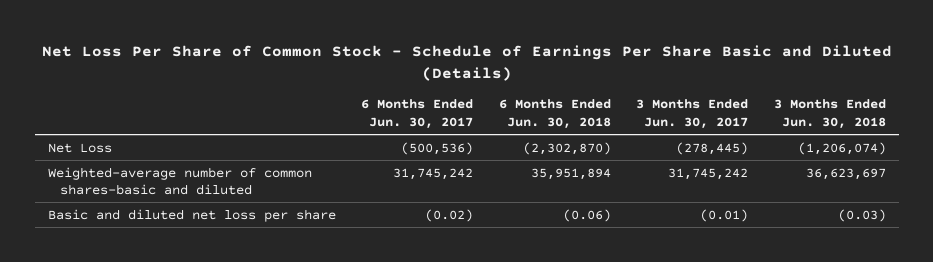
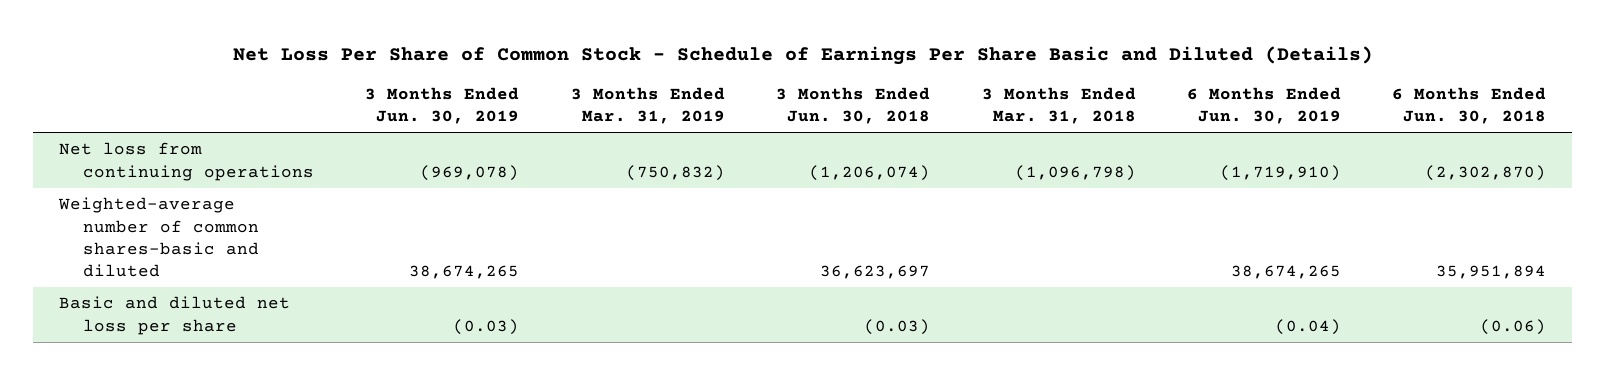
[361,99,474,129] 6 Months Ended Jun. 30, 2017 -> none
[636,99,749,129] 3 Months Ended Jun. 30, 2017 -> none
none -> [365,86,520,124] 3 Months Ended Jun. 30, 2019
none -> [570,86,725,124] 3 Months Ended Mar. 31, 2019
none -> [981,86,1136,124] 3 Months Ended Mar. 31, 2018
none -> [1187,86,1342,124] 6 Months Ended Jun. 30, 2019
[47,142,112,153] Net Loss -> [58,142,314,181] Net loss from continuing operations

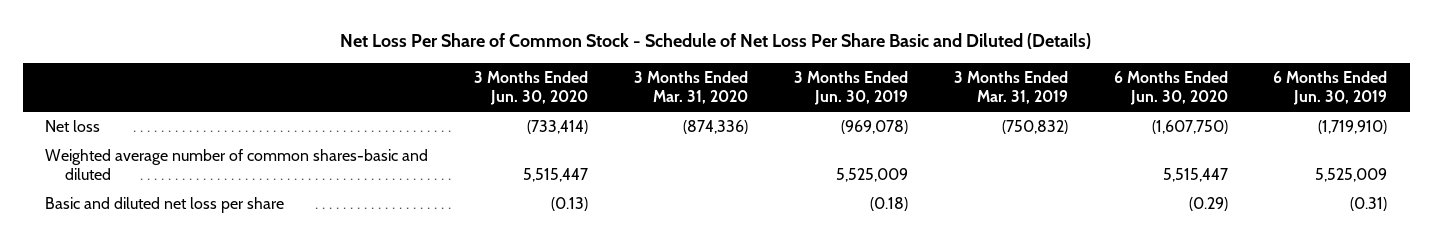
[232,46,1373,66] Net Loss Per Share of Common Stock - Schedule of Earnings Per Share Basic and Diluted (Details) -> [340,33,1092,50] Net Loss Per Share of Common Stock - Schedule of Net Loss Per Share Basic and Diluted (Details)
[776,86,931,124] 3 Months Ended Jun. 30, 2018 -> none
[981,86,1136,124] 3 Months Ended Mar. 31, 2018 -> none
[1392,86,1547,124] 6 Months Ended Jun. 30, 2018 -> none
none -> [474,70,589,106] 3 Months Ended Jun. 30, 2020
none -> [634,70,749,105] 3 Months Ended Mar. 31, 2020
none -> [1113,70,1228,106] 6 Months Ended Jun. 30, 2020
[58,142,314,181] Net loss from continuing operations -> [45,119,101,132] Net loss
[57,197,259,277] Weighted-average number of common shares-basic and diluted -> [45,148,429,181] Weighted average number of common shares-basic and diluted
[409,264,520,279] 38,674,265 -> [835,168,908,183] 5,525,009
[1231,264,1342,279] 38,674,265 -> [1315,168,1388,183] 5,525,009
[453,318,520,335] (0.03) -> [869,196,908,211] (0.18)
[1275,318,1342,335] (0.04) -> [1350,196,1388,211] (0.31)

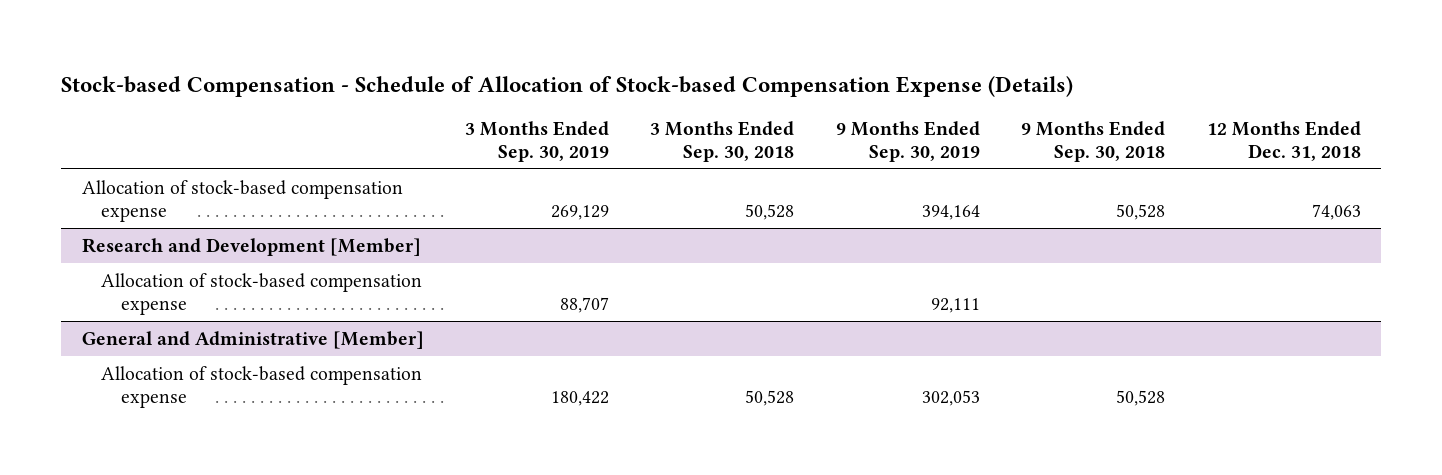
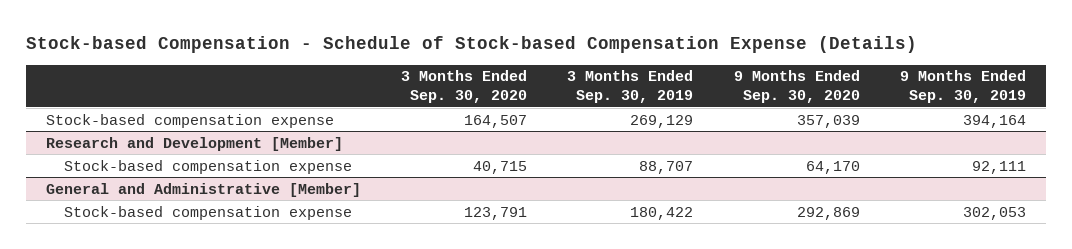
[61,75,1074,97] Stock-based Compensation - Schedule of Allocation of Stock-based Compensation Expense (Details) -> [25,36,917,54] Stock-based Compensation - Schedule of Stock-based Compensation Expense (Details)
[650,120,795,162] 3 Months Ended Sep. 30, 2018 -> none
[1021,120,1166,162] 9 Months Ended Sep. 30, 2018 -> none
[1206,120,1361,161] 12 Months Ended Dec. 31, 2018 -> none
none -> [401,70,528,103] 3 Months Ended Sep. 30, 2020
none -> [733,70,860,103] 9 Months Ended Sep. 30, 2020
[81,179,403,222] Allocation of stock-based compensation expense -> [45,113,334,128] Stock-based compensation expense
[101,272,423,315] Allocation of stock-based compensation expense -> [63,159,352,174] Stock-based compensation expense
[101,365,423,408] Allocation of stock-based compensation expense -> [63,205,352,220] Stock-based compensation expense

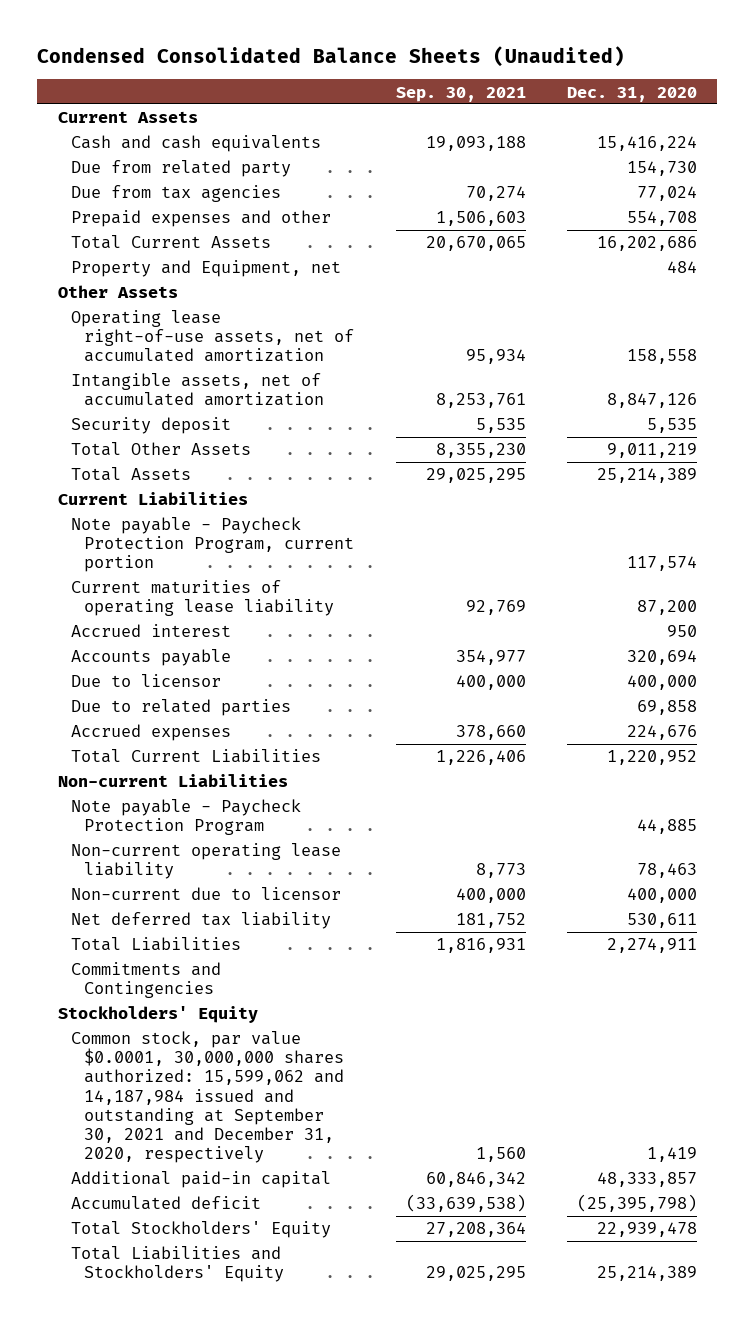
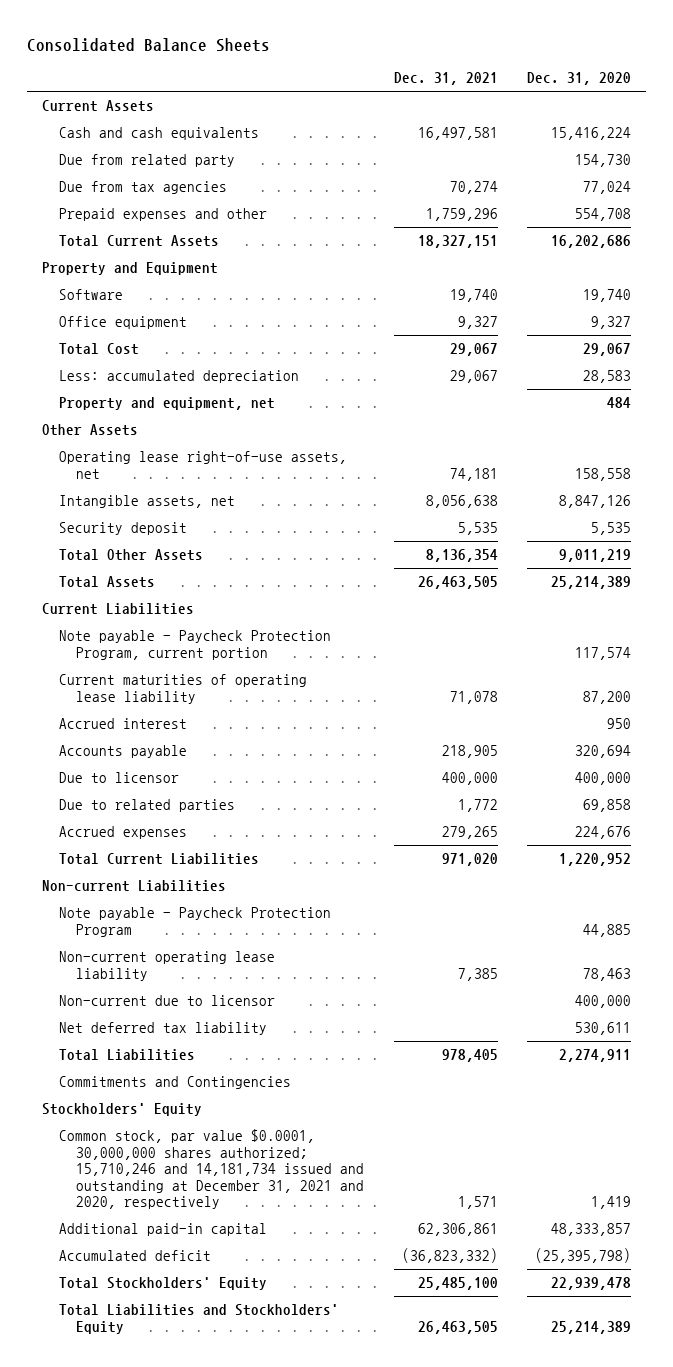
[36,45,625,67] Condensed Consolidated Balance Sheets (Unaudited) -> [27,37,271,52] Consolidated Balance Sheets
[395,86,526,102] Sep. 30, 2021 -> none
none -> [393,72,498,86] Dec. 31, 2021
none -> [42,262,219,276] Property and Equipment
none -> [59,289,124,301] Software
none -> [59,316,188,330] Office equipment
none -> [59,343,140,356] Total Cost
none -> [59,370,300,384] Less: accumulated depreciation
[70,260,341,278] Property and Equipment, net -> [59,397,276,411] Property and equipment, net
[70,310,355,363] Operating lease right-of-use assets, net of accumulated amortization -> [59,451,348,479] Operating lease right-of-use assets, net
[70,373,325,407] Intangible assets, net of accumulated amortization -> [59,495,236,509] Intangible assets, net
[70,1031,345,1164] Common stock, par value $0.0001, 30,000,000 shares authorized: 15,599,062 and 14,187,984 issued and outstanding at September 30, 2021 and December 31, 2020, respectively -> [59,1129,365,1210] Common stock, par value $0.0001, 30,000,000 shares authorized; 15,710,246 and 14,181,734 issued and outstanding at December 31, 2021 and 2020, respectively

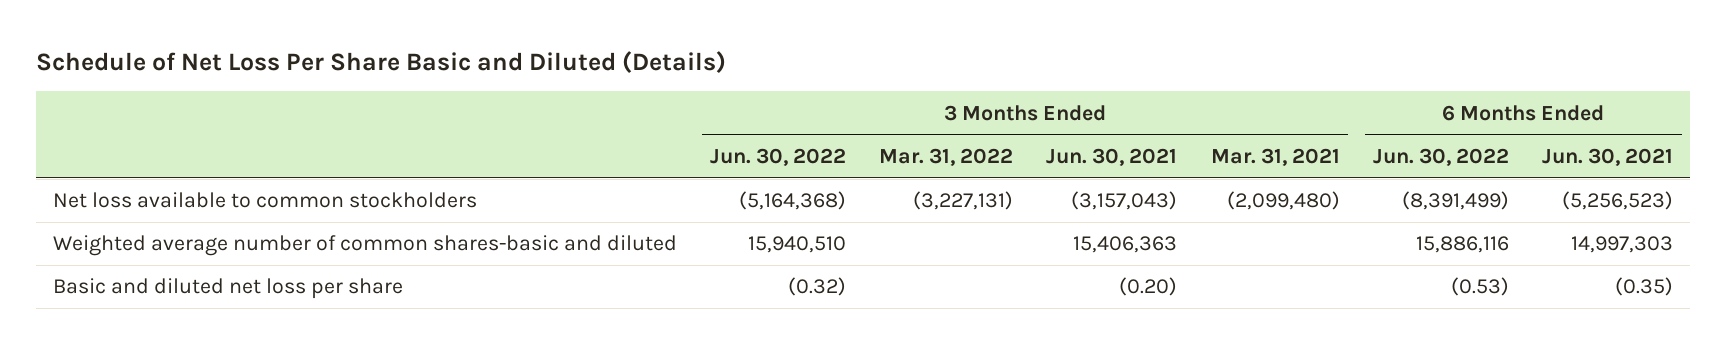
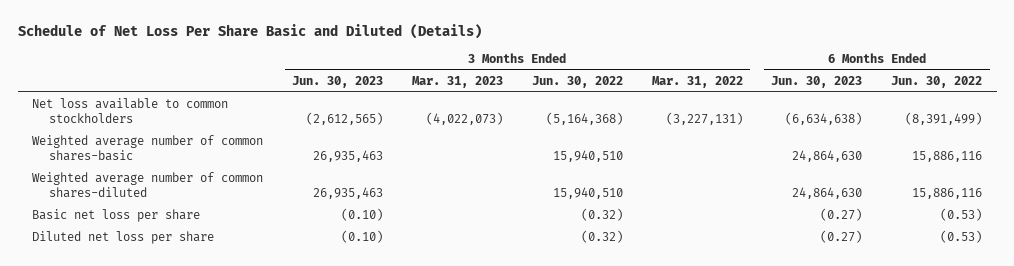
[1046,147,1178,166] Jun. 30, 2021 -> none
[1210,147,1340,166] Mar. 31, 2021 -> none
[1542,147,1674,166] Jun. 30, 2021 -> none
none -> [291,75,383,88] Jun. 30, 2023
none -> [411,75,503,88] Mar. 31, 2023
none -> [771,75,863,88] Jun. 30, 2023
[52,235,677,257] Weighted average number of common shares-basic and diluted -> [32,135,264,161] Weighted average number of common shares-basic
none -> [32,172,264,198] Weighted average number of common shares-diluted
[52,278,403,300] Basic and diluted net loss per share -> [32,209,201,223] Basic net loss per share
none -> [32,231,215,245] Diluted net loss per share

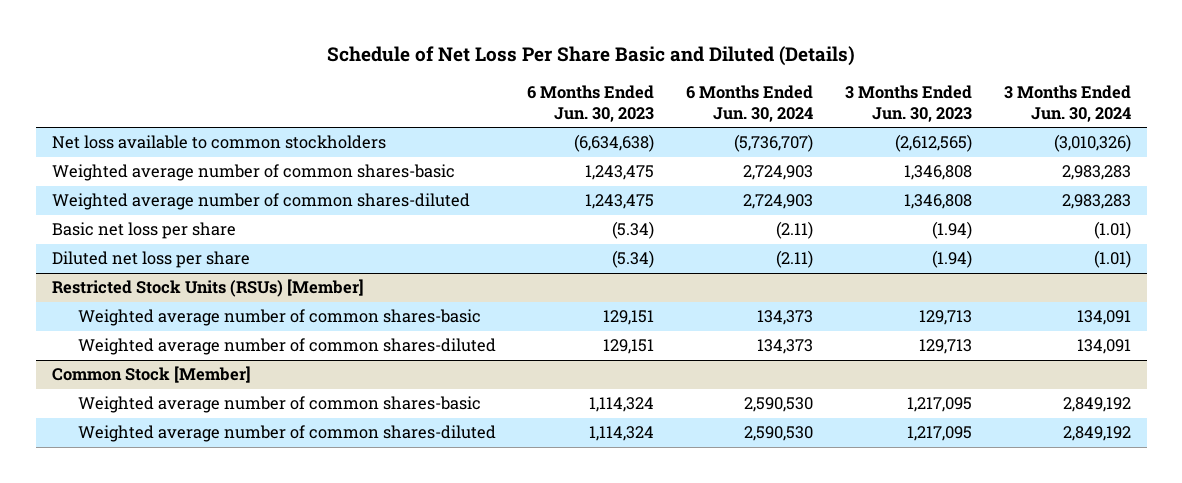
[411,75,503,88] Mar. 31, 2023 -> none
[531,75,623,88] Jun. 30, 2022 -> none
[651,75,743,88] Mar. 31, 2022 -> none
[891,75,983,88] Jun. 30, 2022 -> none
none -> [686,84,814,122] 6 Months Ended Jun. 30, 2024
none -> [1003,84,1131,122] 3 Months Ended Jun. 30, 2024
[312,149,383,162] 26,935,463 -> [903,165,972,181] 1,346,808
[792,149,863,162] 24,864,630 -> [585,165,655,181] 1,243,475
[312,186,383,199] 26,935,463 -> [903,194,972,210] 1,346,808
[792,186,863,199] 24,864,630 -> [585,194,655,210] 1,243,475
[340,208,383,222] (0.10) -> [931,221,972,240] (1.94)
[820,208,863,222] (0.27) -> [612,221,655,240] (5.34)
[340,230,383,244] (0.10) -> [931,250,972,269] (1.94)
[820,230,863,244] (0.27) -> [612,250,655,269] (5.34)
none -> [51,279,364,298] Restricted Stock Units (RSUs) [Member]
none -> [77,309,481,327] Weighted average number of common shares-basic
none -> [77,338,496,356] Weighted average number of common shares-diluted
none -> [51,366,251,384] Common Stock [Member]
none -> [77,396,481,414] Weighted average number of common shares-basic
none -> [77,425,496,443] Weighted average number of common shares-diluted

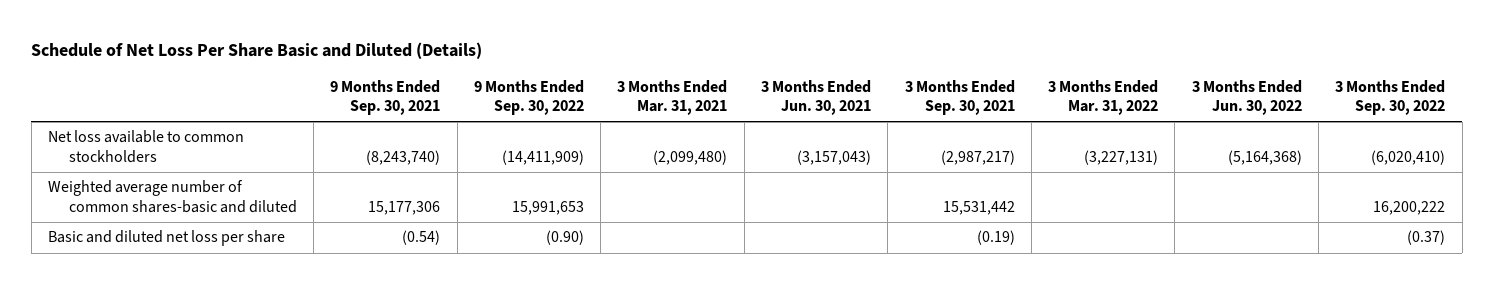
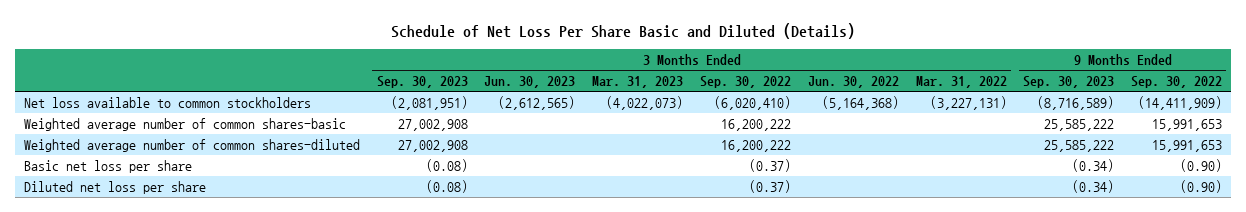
[330,80,441,116] 9 Months Ended Sep. 30, 2021 -> none
[617,80,728,116] 3 Months Ended Mar. 31, 2021 -> none
[760,80,871,116] 3 Months Ended Jun. 30, 2021 -> none
[904,80,1015,116] 3 Months Ended Sep. 30, 2021 -> none
none -> [376,76,468,89] Sep. 30, 2023
none -> [484,76,576,89] Jun. 30, 2023
none -> [592,76,684,89] Mar. 31, 2023
none -> [1023,76,1115,89] Sep. 30, 2023
[47,180,297,213] Weighted average number of common shares-basic and diluted -> [23,117,346,131] Weighted average number of common shares-basic
none -> [23,138,360,152] Weighted average number of common shares-diluted
[47,230,285,247] Basic and diluted net loss per share -> [23,159,192,173] Basic net loss per share
none -> [23,180,206,194] Diluted net loss per share

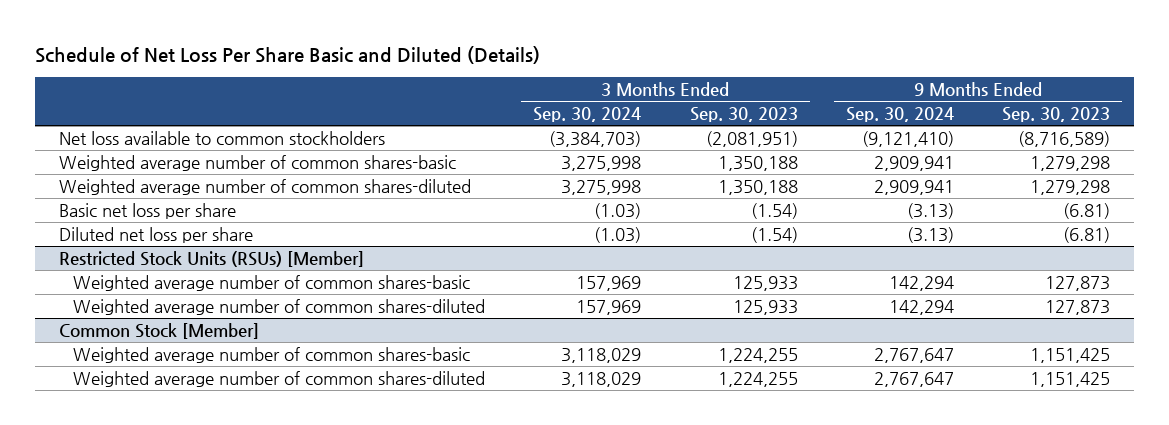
[484,76,576,89] Jun. 30, 2023 -> none
[592,76,684,89] Mar. 31, 2023 -> none
[699,76,791,89] Sep. 30, 2022 -> none
[807,76,899,89] Jun. 30, 2022 -> none
[915,76,1007,89] Mar. 31, 2022 -> none
[1131,76,1223,89] Sep. 30, 2022 -> none
none -> [533,106,642,122] Sep. 30, 2024
none -> [845,106,954,122] Sep. 30, 2024
[397,118,468,131] 27,002,908 -> [717,155,798,171] 1,350,188
[1044,118,1115,131] 25,585,222 -> [1030,155,1111,171] 1,279,298
[397,139,468,152] 27,002,908 -> [717,179,798,195] 1,350,188
[1044,139,1115,152] 25,585,222 -> [1030,179,1111,195] 1,279,298
[425,158,468,172] (0.08) -> [750,202,798,219] (1.54)
[1072,158,1115,172] (0.34) -> [1063,202,1111,219] (6.81)
[425,179,468,193] (0.08) -> [750,226,798,243] (1.54)
[1072,179,1115,193] (0.34) -> [1063,226,1111,243] (6.81)
none -> [59,250,365,267] Restricted Stock Units (RSUs) [Member]
none -> [72,274,470,291] Weighted average number of common shares-basic
none -> [72,298,485,315] Weighted average number of common shares-diluted
none -> [59,322,260,339] Common Stock [Member]
none -> [72,346,470,363] Weighted average number of common shares-basic
none -> [72,370,485,387] Weighted average number of common shares-diluted

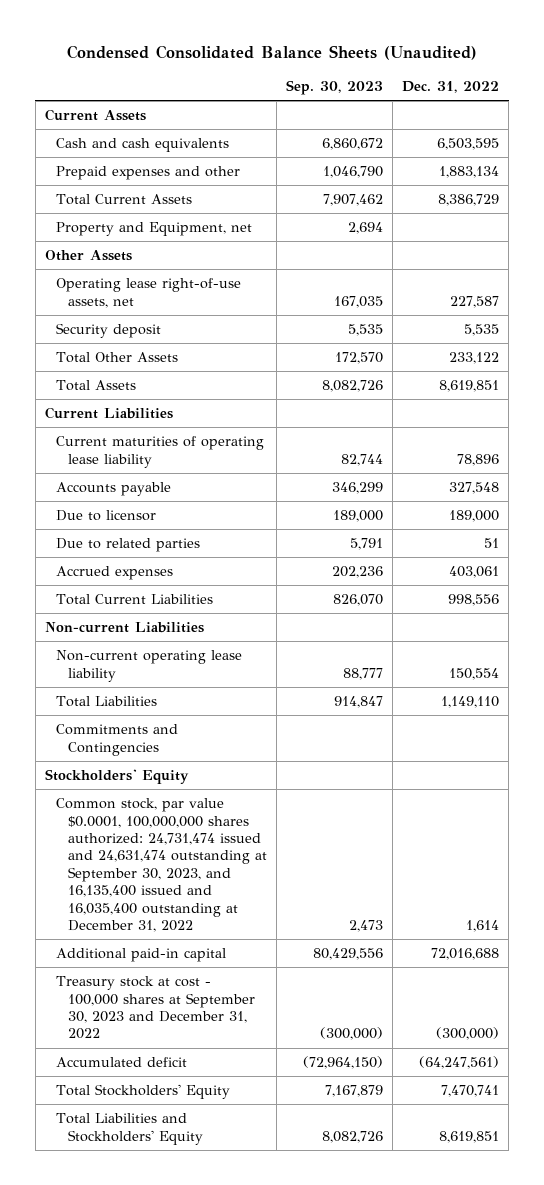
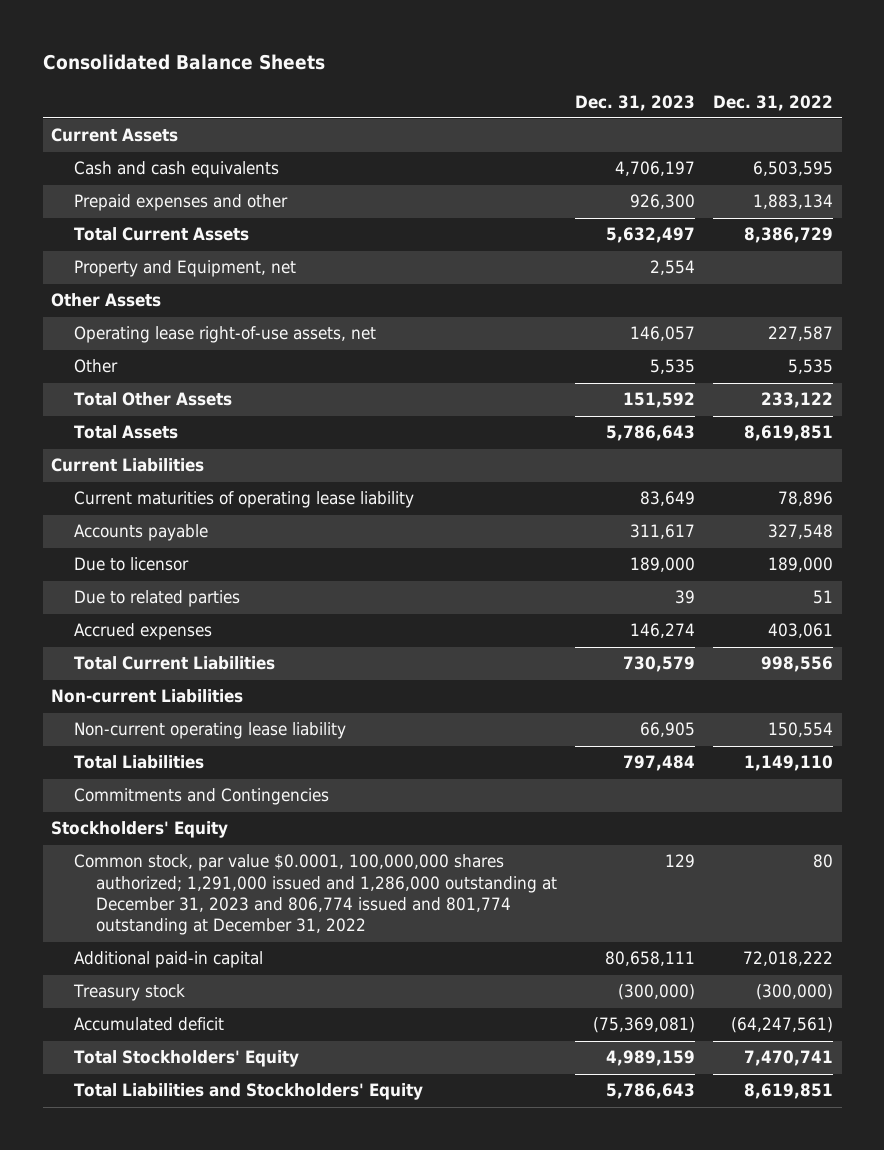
[66,44,477,60] Condensed Consolidated Balance Sheets (Unaudited) -> [42,53,325,70] Consolidated Balance Sheets
[285,80,383,96] Sep. 30, 2023 -> none
none -> [575,94,696,111] Dec. 31, 2023
[56,323,162,339] Security deposit -> [73,359,118,374] Other
[56,798,267,933] Common stock, par value $0.0001, 100,000,000 shares authorized: 24,731,474 issued and 24,631,474 outstanding at September 30, 2023, and 16,135,400 issued and 16,035,400 outstanding at December 31, 2022 -> [73,854,558,936] Common stock, par value $0.0001, 100,000,000 shares authorized; 1,291,000 issued and 1,286,000 outstanding at December 31, 2023 and 806,774 issued and 801,774 outstanding at December 31, 2022
[466,920,500,933] 1,614 -> [812,854,833,869] 80
[431,948,500,961] 72,016,688 -> [742,951,833,967] 72,018,222
[56,976,255,1040] Treasury stock at cost - 100,000 shares at September 30, 2023 and December 31, 2022 -> [72,984,185,1002] Treasury stock

